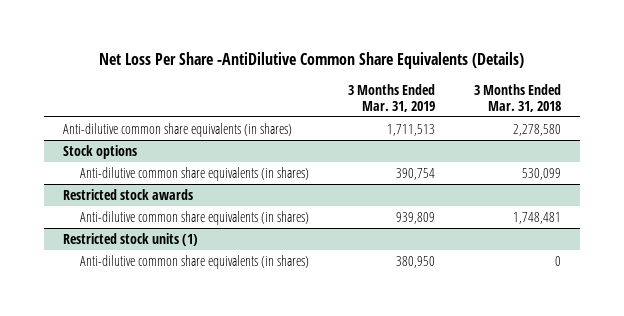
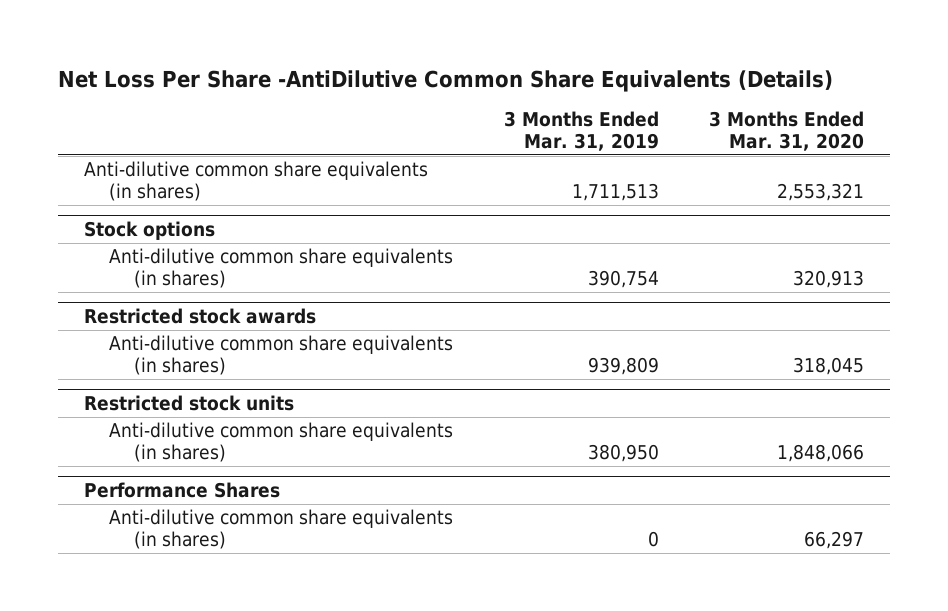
[473,83,561,112] 3 Months Ended Mar. 31, 2018 -> none
none -> [709,111,865,151] 3 Months Ended Mar. 31, 2020
[63,232,199,246] Restricted stock units (1) -> [83,395,294,412] Restricted stock units
none -> [83,482,280,499] Performance Shares
none -> [108,509,453,550] Anti-dilutive common share equivalents (in shares)

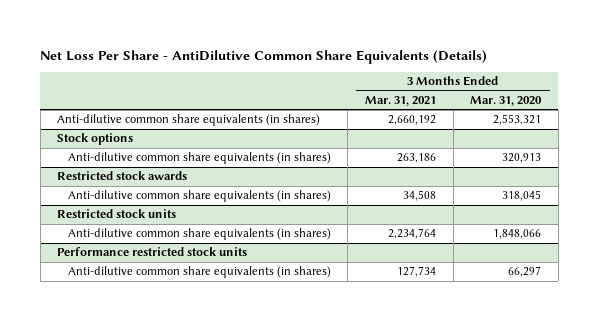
[58,70,834,93] Net Loss Per Share -AntiDilutive Common Share Equivalents (Details) -> [40,49,488,64] Net Loss Per Share - AntiDilutive Common Share Equivalents (Details)
[503,111,659,151] 3 Months Ended Mar. 31, 2019 -> none
none -> [365,95,437,106] Mar. 31, 2021
[83,482,280,499] Performance Shares -> [57,247,248,257] Performance restricted stock units

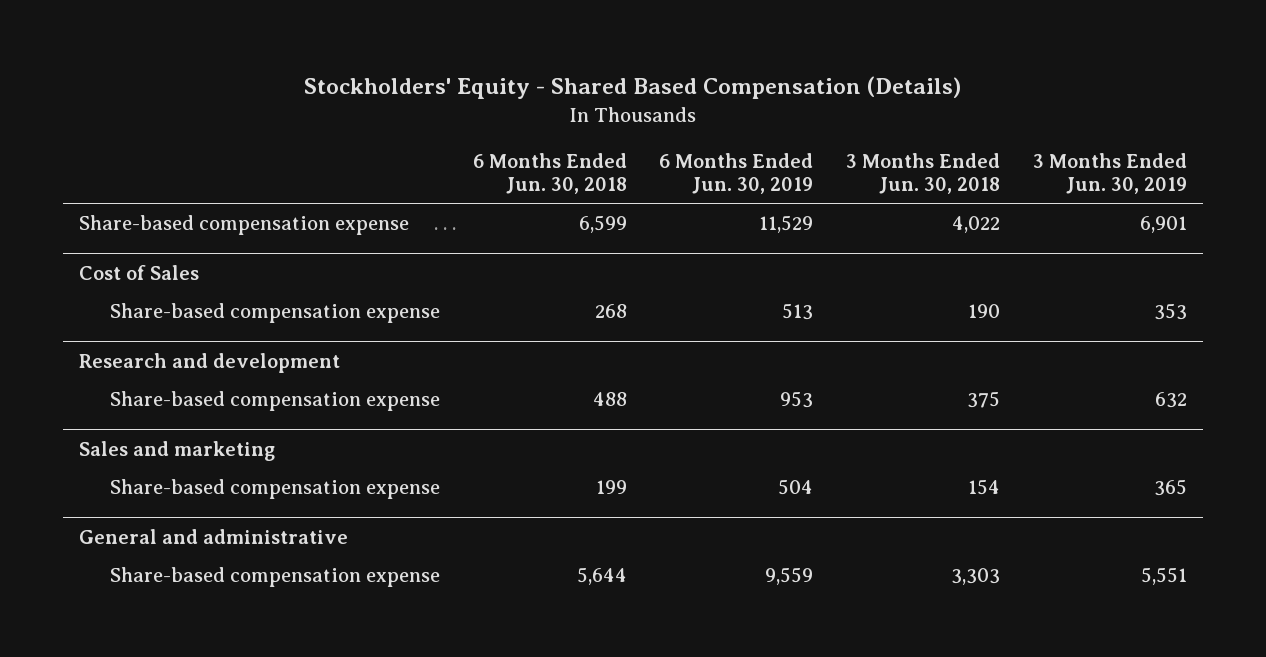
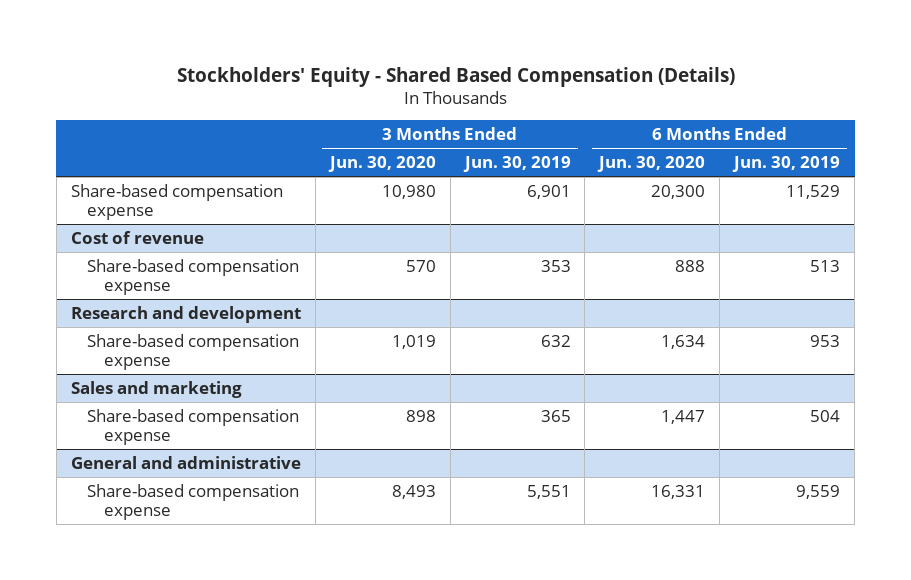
[472,152,627,195] 6 Months Ended Jun. 30, 2018 -> none
[845,152,1000,195] 3 Months Ended Jun. 30, 2018 -> none
none -> [327,155,436,172] Jun. 30, 2020
none -> [597,155,706,172] Jun. 30, 2020
[79,264,200,280] Cost of Sales -> [70,230,204,244] Cost of revenue

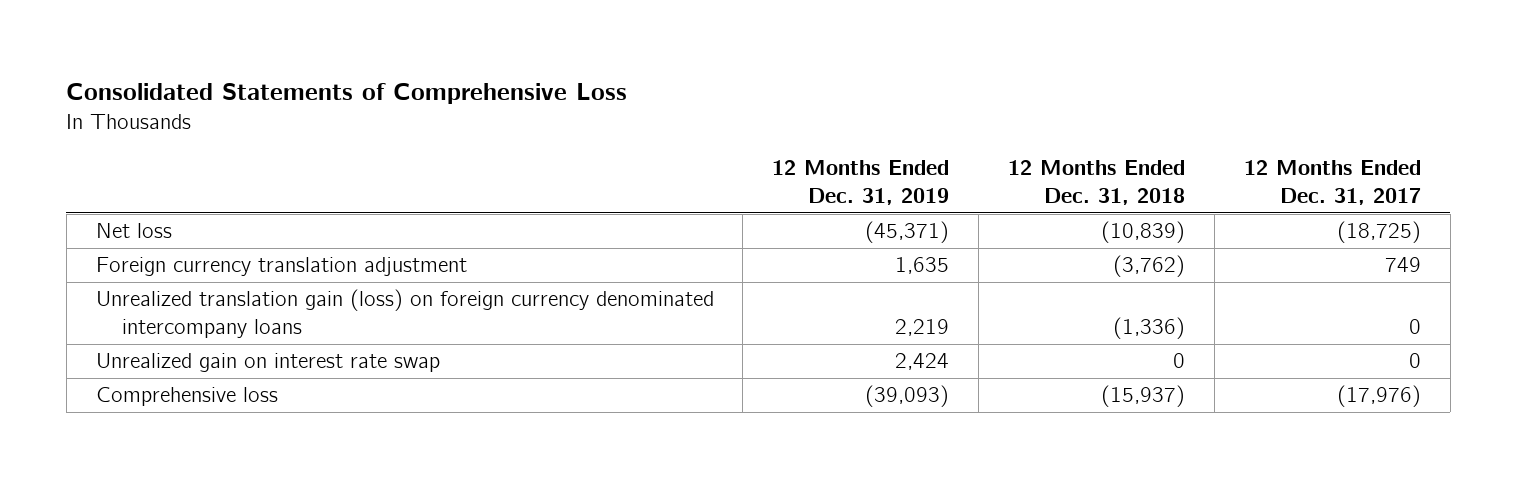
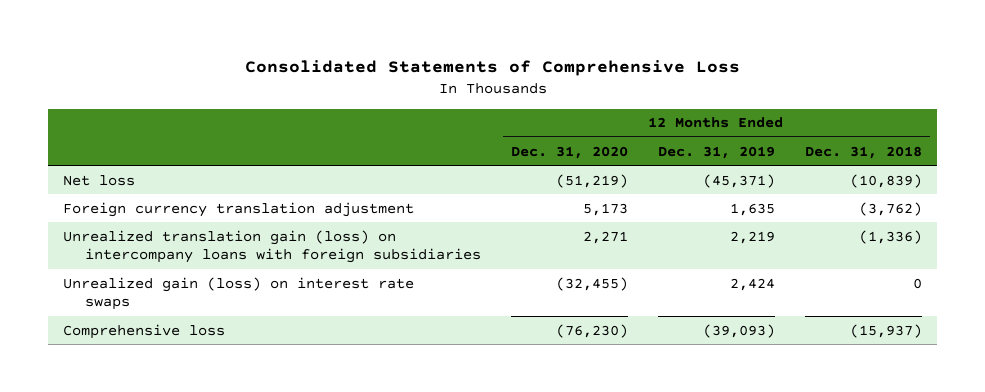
[1243,160,1421,206] 12 Months Ended Dec. 31, 2017 -> none
none -> [510,145,628,159] Dec. 31, 2020
[95,289,714,339] Unrealized translation gain (loss) on foreign currency denominated intercompany loans -> [63,229,481,264] Unrealized translation gain (loss) on intercompany loans with foreign subsidiaries
[95,353,440,373] Unrealized gain on interest rate swap -> [63,276,415,311] Unrealized gain (loss) on interest rate swaps

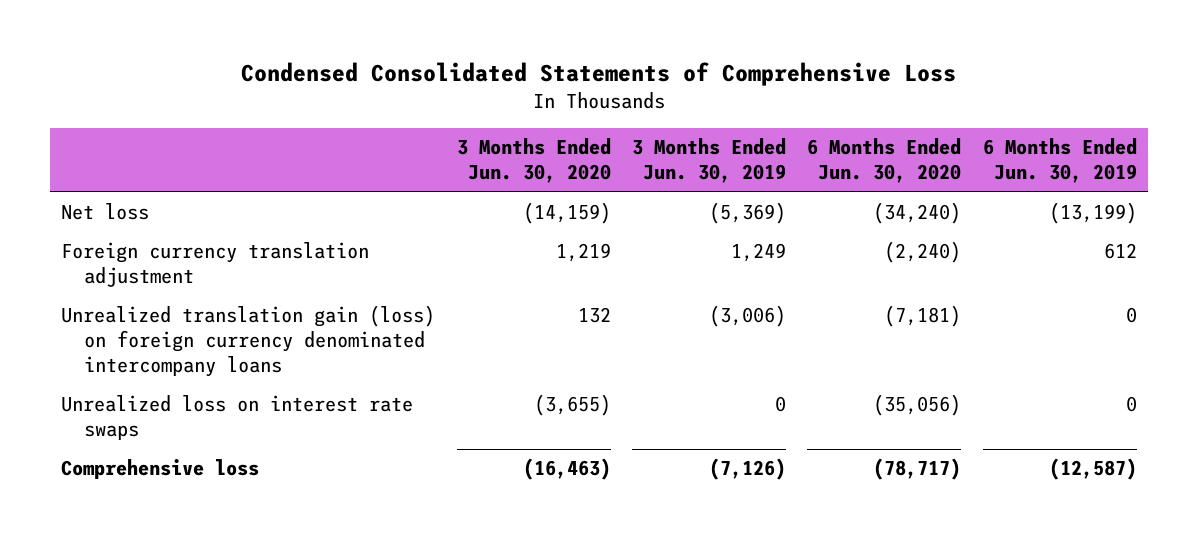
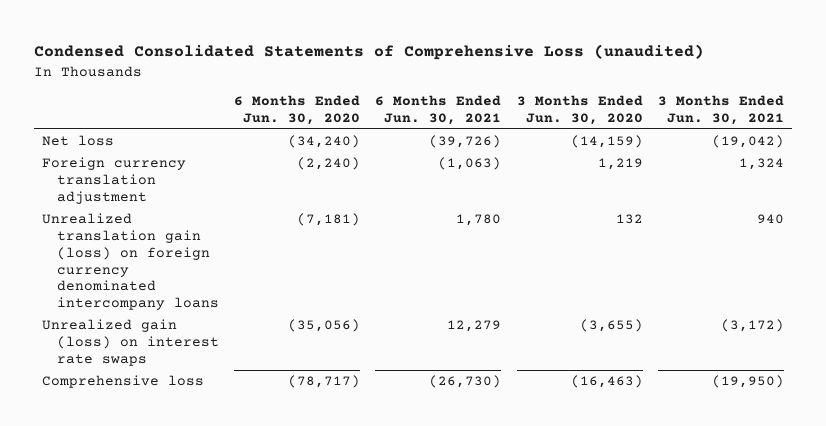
[240,62,956,87] Condensed Consolidated Statements of Comprehensive Loss -> [34,44,705,61] Condensed Consolidated Statements of Comprehensive Loss (unaudited)
[631,138,786,184] 3 Months Ended Jun. 30, 2019 -> none
[982,138,1137,184] 6 Months Ended Jun. 30, 2019 -> none
none -> [375,95,502,125] 6 Months Ended Jun. 30, 2021
none -> [658,95,785,125] 3 Months Ended Jun. 30, 2021
[61,395,414,441] Unrealized loss on interest rate swaps -> [41,319,219,366] Unrealized gain (loss) on interest rate swaps

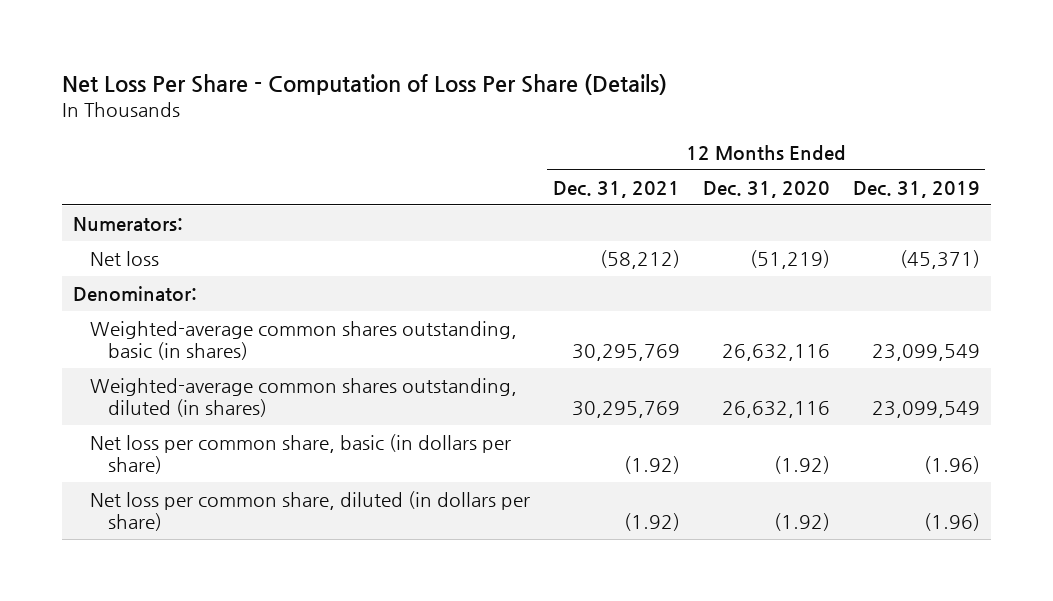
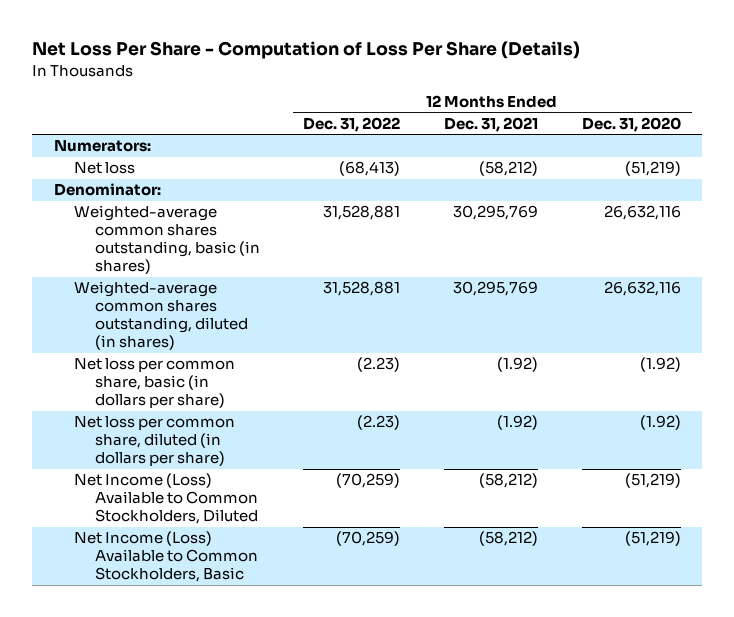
[852,180,980,198] Dec. 31, 2019 -> none
none -> [303,116,401,132] Dec. 31, 2022
none -> [74,473,258,525] Net Income (Loss) Available to Common Stockholders, Diluted
none -> [74,531,258,583] Net Income (Loss) Available to Common Stockholders, Basic

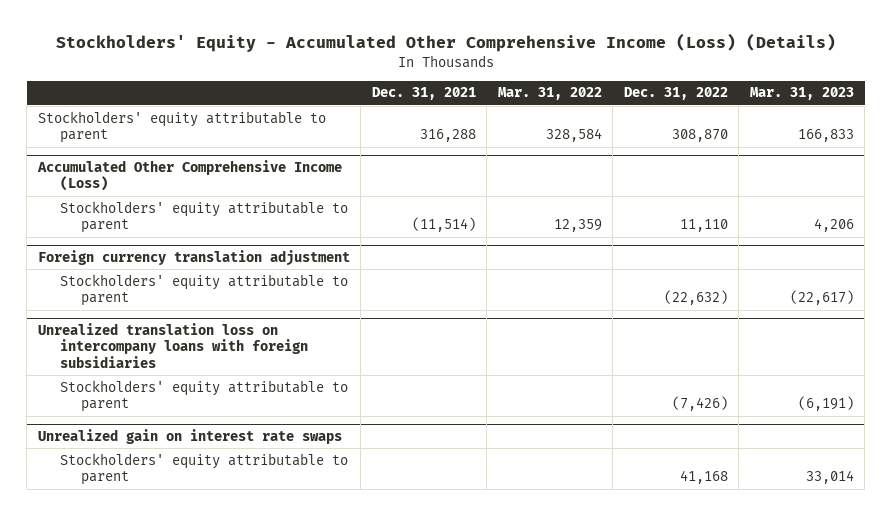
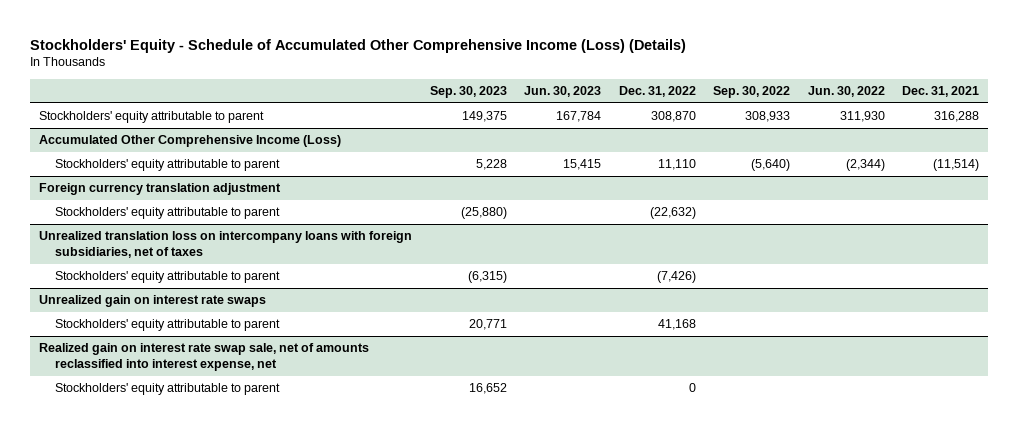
[55,33,836,53] Stockholders' Equity - Accumulated Other Comprehensive Income (Loss) (Details) -> [30,38,687,53] Stockholders' Equity - Schedule of Accumulated Other Comprehensive Income (Loss) (Details)
[497,87,602,101] Mar. 31, 2022 -> none
[749,87,854,101] Mar. 31, 2023 -> none
none -> [429,86,507,99] Sep. 30, 2023
none -> [524,86,602,98] Jun. 30, 2023
none -> [713,86,791,99] Sep. 30, 2022
none -> [807,86,885,98] Jun. 30, 2022
[37,323,308,368] Unrealized translation loss on intercompany loans with foreign subsidiaries -> [39,231,413,259] Unrealized translation loss on intercompany loans with foreign subsidiaries, net of taxes
none -> [39,343,370,372] Realized gain on interest rate swap sale, net of amounts reclassified into interest expense, net
none -> [55,383,281,396] Stockholders' equity attributable to parent

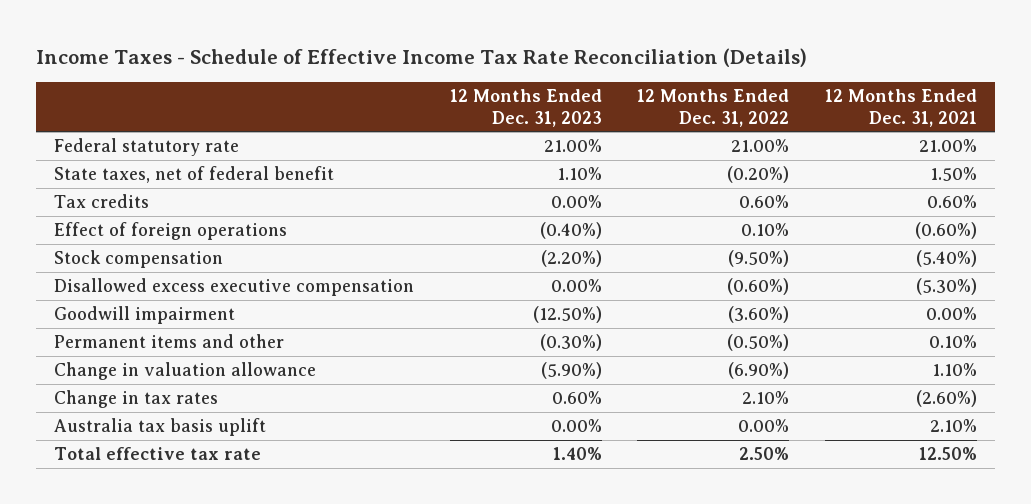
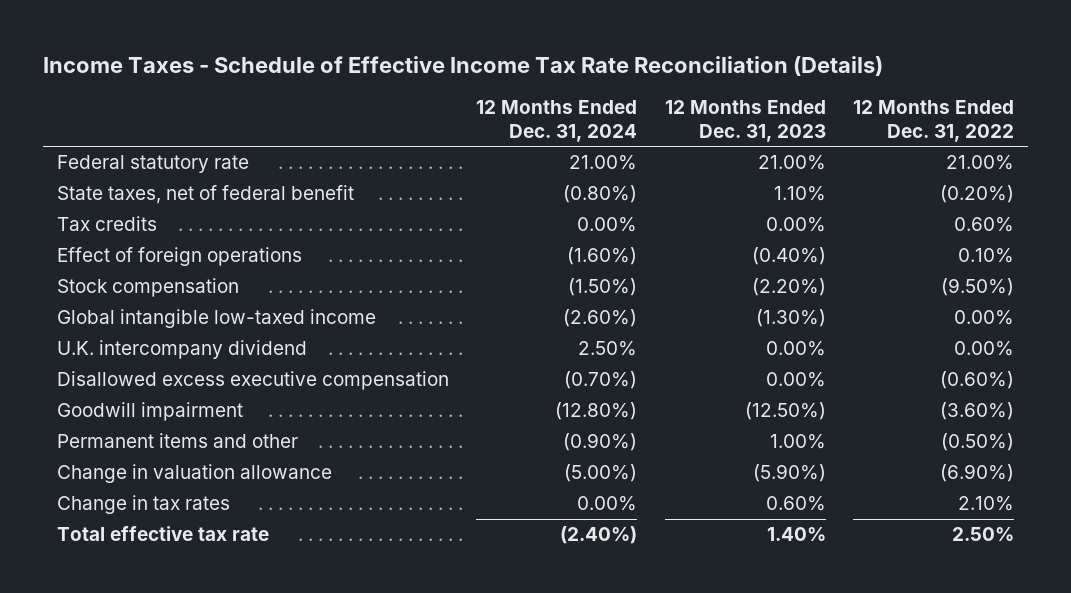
[825,88,978,127] 12 Months Ended Dec. 31, 2021 -> none
none -> [476,100,638,143] 12 Months Ended Dec. 31, 2024
none -> [56,309,376,329] Global intangible low-taxed income
none -> [56,340,307,360] U.K. intercompany dividend
[539,333,602,351] (0.30%) -> [769,434,826,450] 1.00%
[54,417,267,436] Australia tax basis uplift -> none

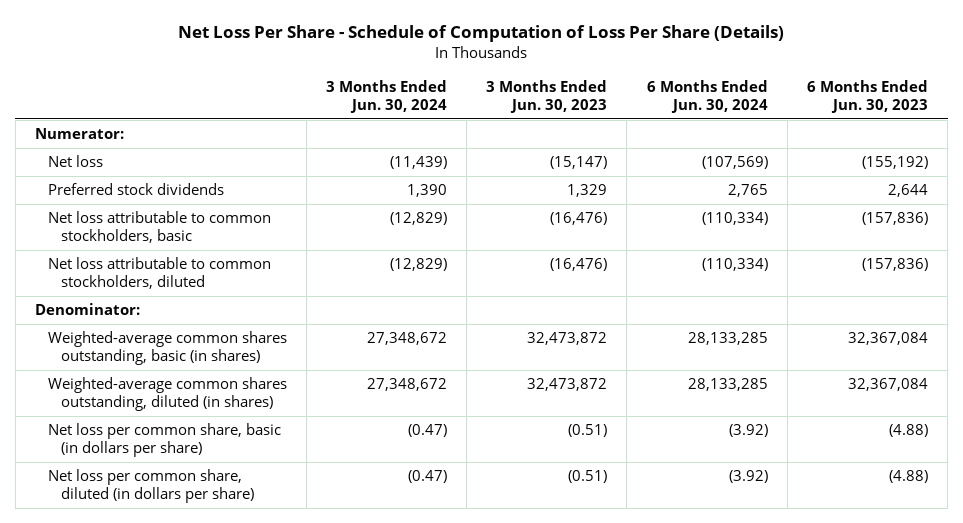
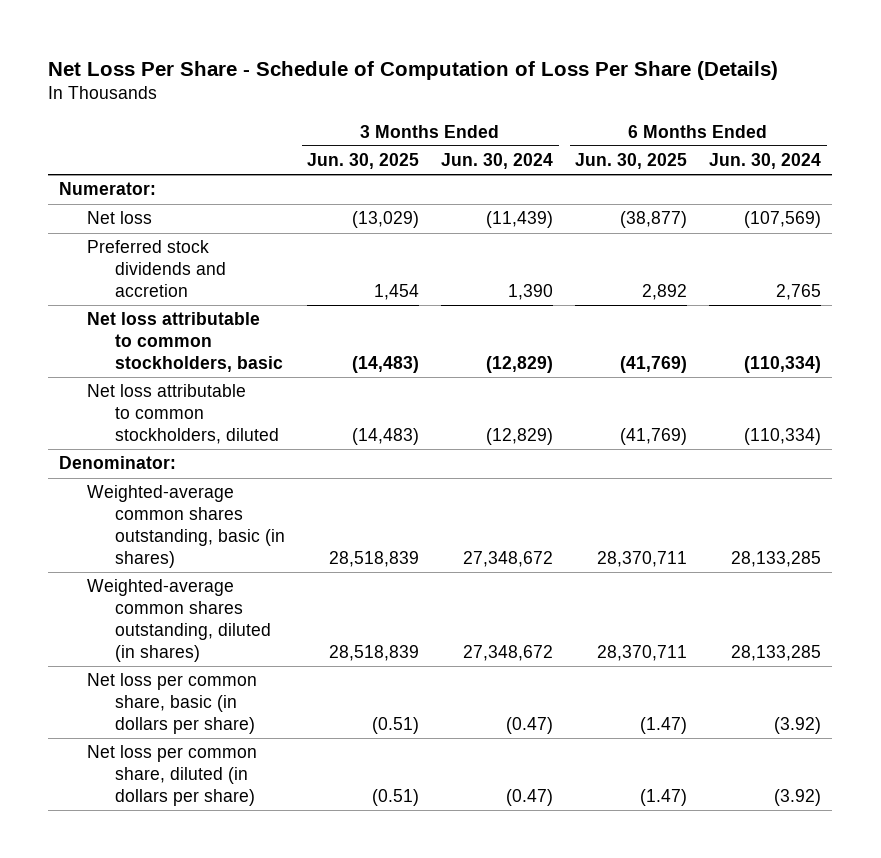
[486,80,608,114] 3 Months Ended Jun. 30, 2023 -> none
[806,80,928,114] 6 Months Ended Jun. 30, 2023 -> none
none -> [307,153,420,170] Jun. 30, 2025
none -> [575,153,688,170] Jun. 30, 2025
[47,183,224,196] Preferred stock dividends -> [87,240,227,298] Preferred stock dividends and accretion

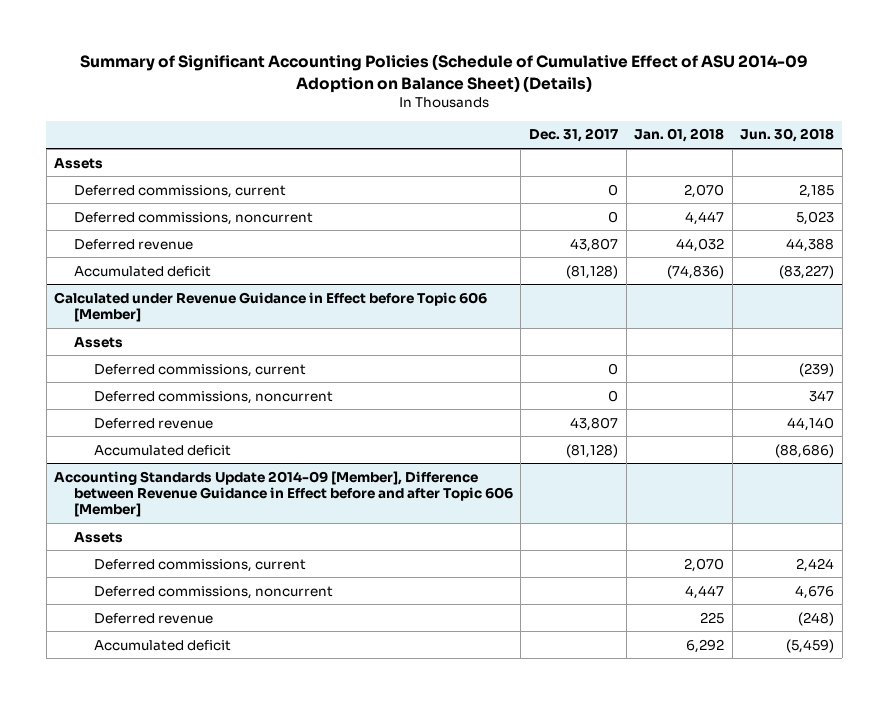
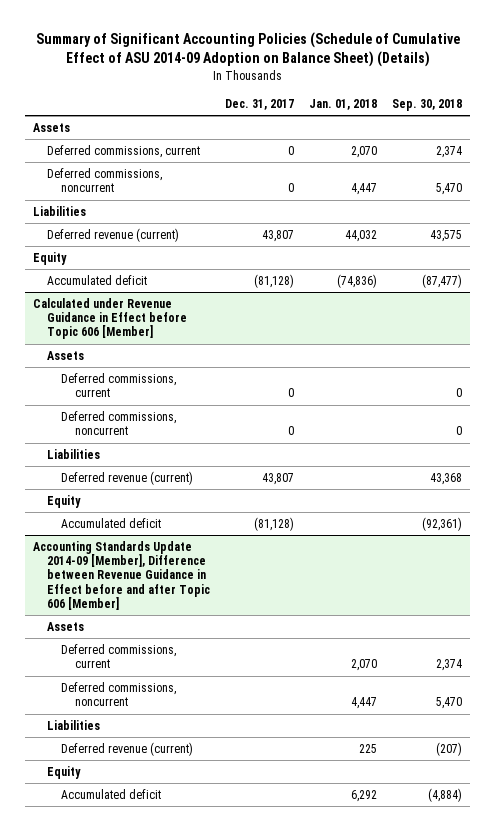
[740,128,835,143] Jun. 30, 2018 -> none
none -> [392,99,463,112] Sep. 30, 2018
none -> [32,206,86,217] Liabilities
[73,238,193,250] Deferred revenue -> [46,228,179,243] Deferred revenue (current)
none -> [32,252,67,266] Equity
none -> [46,449,100,460] Liabilities
[93,417,213,429] Deferred revenue -> [60,471,193,486] Deferred revenue (current)
none -> [46,495,81,509] Equity
none -> [46,720,100,731] Liabilities
[93,612,213,624] Deferred revenue -> [60,742,193,757] Deferred revenue (current)
none -> [46,766,81,780] Equity

